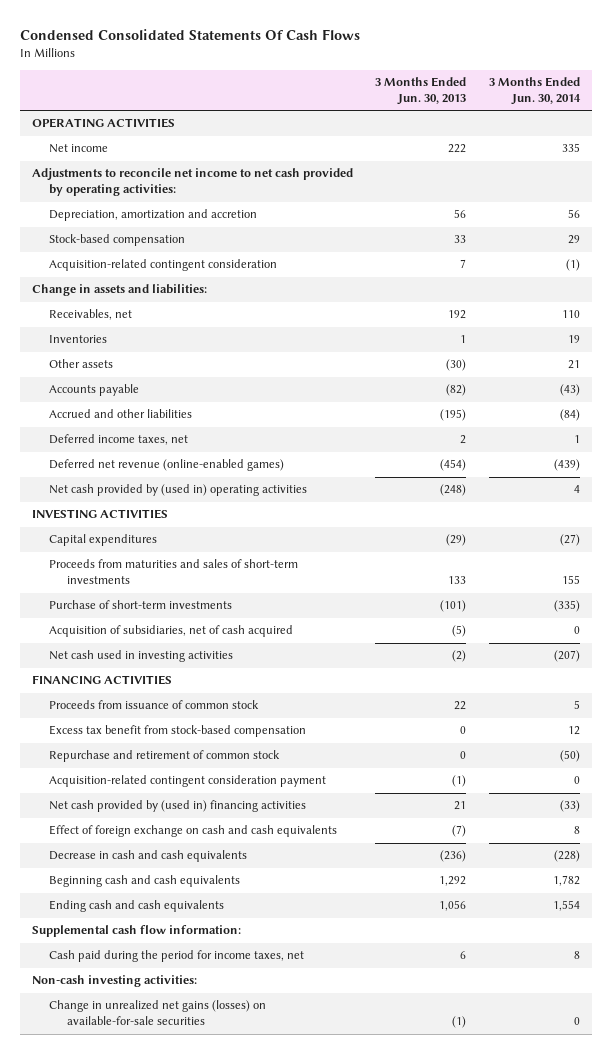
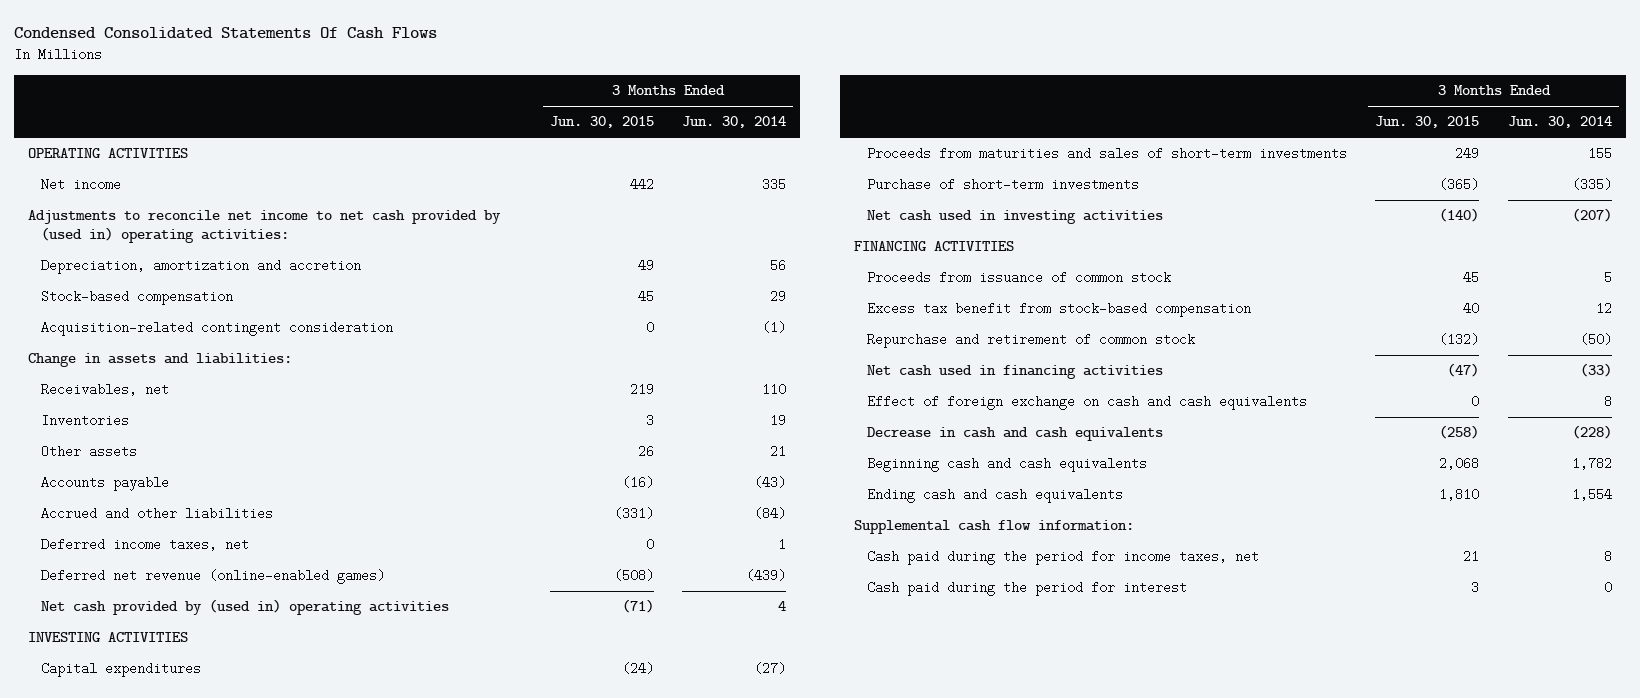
[375,77,467,106] 3 Months Ended Jun. 30, 2013 -> none
none -> [549,116,654,129] Jun. 30, 2015
[31,168,353,197] Adjustments to reconcile net income to net cash provided by operating activities: -> [28,210,502,244] Adjustments to reconcile net income to net cash provided by (used in) operating activities:
[49,625,294,638] Acquisition of subsidiaries, net of cash acquired -> none
[49,775,327,788] Acquisition-related contingent consideration payment -> none
[49,800,307,813] Net cash provided by (used in) financing activities -> [866,365,1163,380] Net cash used in financing activities
[31,975,197,988] Non-cash investing activities: -> none
[49,1000,267,1026] Change in unrealized net gains (losses) on available-for-sale securities -> none
none -> [866,581,1187,597] Cash paid during the period for interest

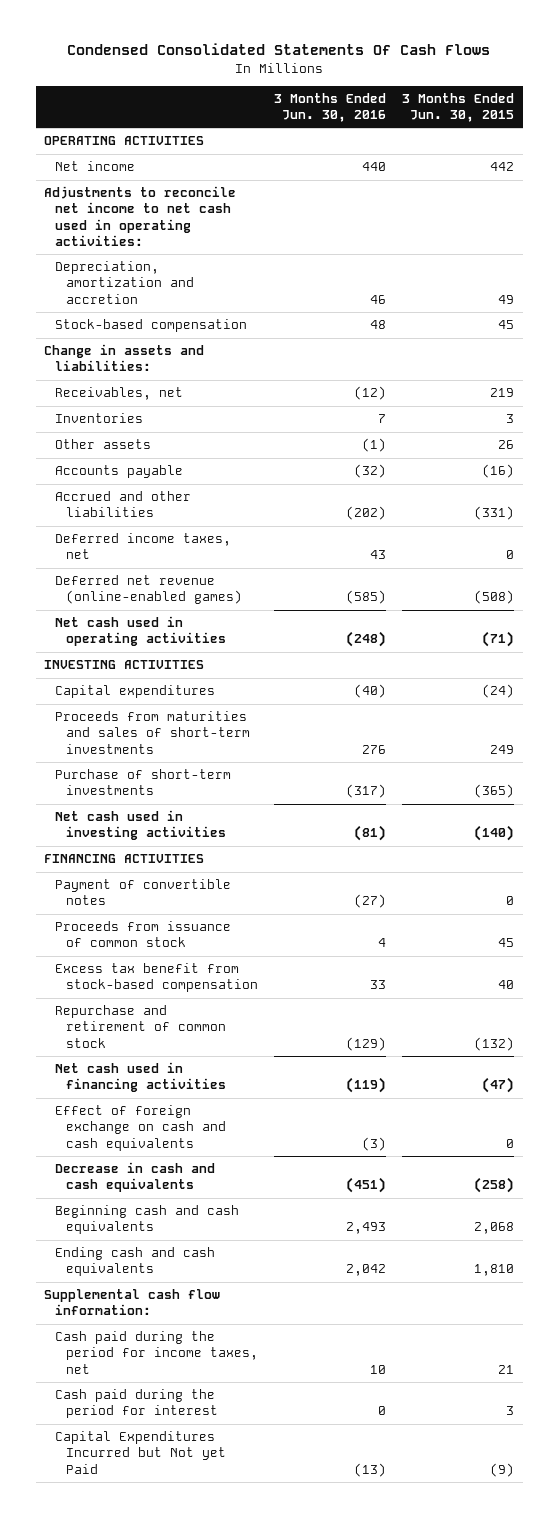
[682,116,787,129] Jun. 30, 2014 -> none
none -> [273,92,386,123] 3 Months Ended Jun. 30, 2016
[28,210,502,244] Adjustments to reconcile net income to net cash provided by (used in) operating activities: -> [43,186,236,246] Adjustments to reconcile net income to net cash used in operating activities:
[41,321,394,337] Acquisition-related contingent consideration -> none
[41,599,450,616] Net cash provided by (used in) operating activities -> [54,616,226,647] Net cash used in operating activities
none -> [54,879,231,906] Payment of convertible notes
none -> [54,1431,226,1474] Capital Expenditures Incurred but Not yet Paid

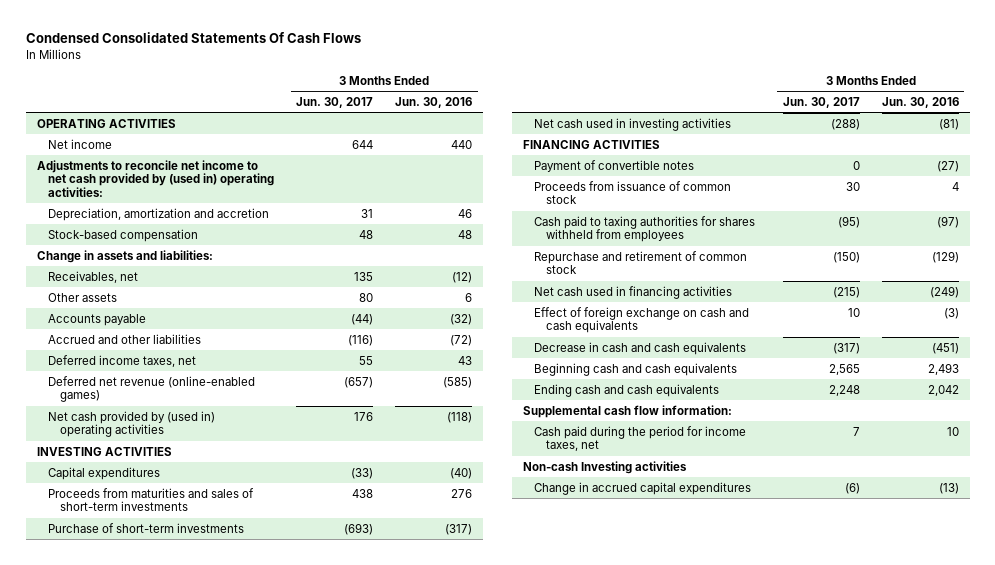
[402,92,515,123] 3 Months Ended Jun. 30, 2015 -> none
none -> [296,97,374,109] Jun. 30, 2017
[43,186,236,246] Adjustments to reconcile net income to net cash used in operating activities: -> [36,159,275,197] Adjustments to reconcile net income to net cash provided by (used in) operating activities:
[54,413,143,424] Inventories -> none
[361,438,386,453] (1) -> [465,292,473,302] 6
[345,506,386,521] (202) -> [450,334,473,346] (72)
[54,616,226,647] Net cash used in operating activities -> [48,410,216,438] Net cash provided by (used in) operating activities
[345,631,386,648] (248) -> [447,411,473,423] (118)
[54,963,258,993] Excess tax benefit from stock-based compensation -> none
none -> [534,215,756,243] Cash paid to taxing authorities for shares withheld from employees
[345,1077,386,1094] (119) -> [929,285,959,298] (249)
[54,1389,218,1419] Cash paid during the period for interest -> none
none -> [522,460,687,474] Non-cash Investing activities
[54,1431,226,1474] Capital Expenditures Incurred but Not yet Paid -> [534,481,752,495] Change in accrued capital expenditures

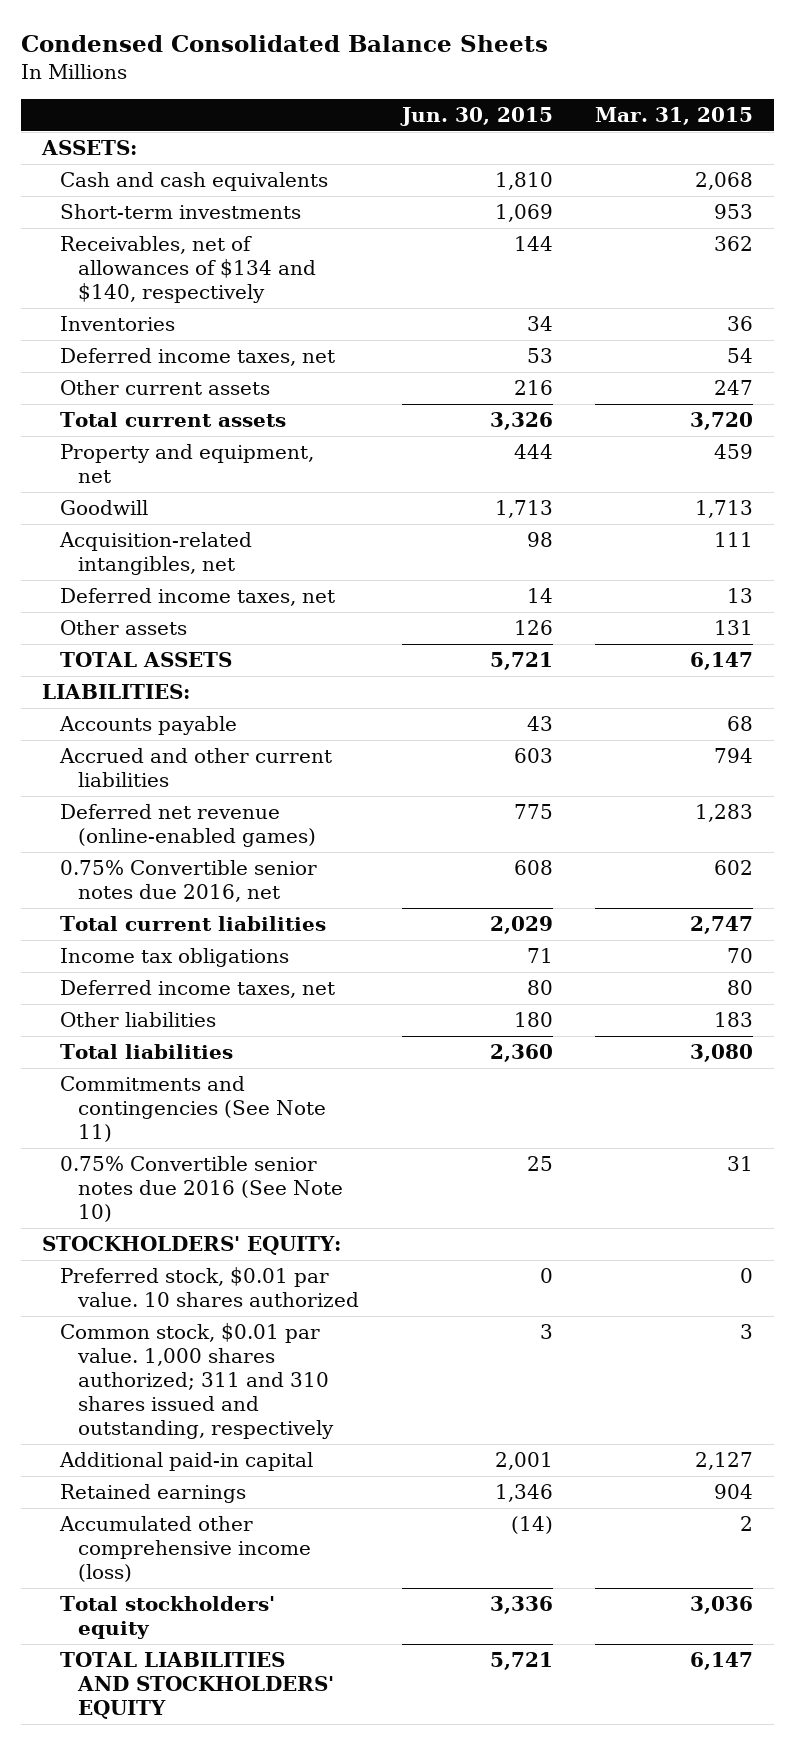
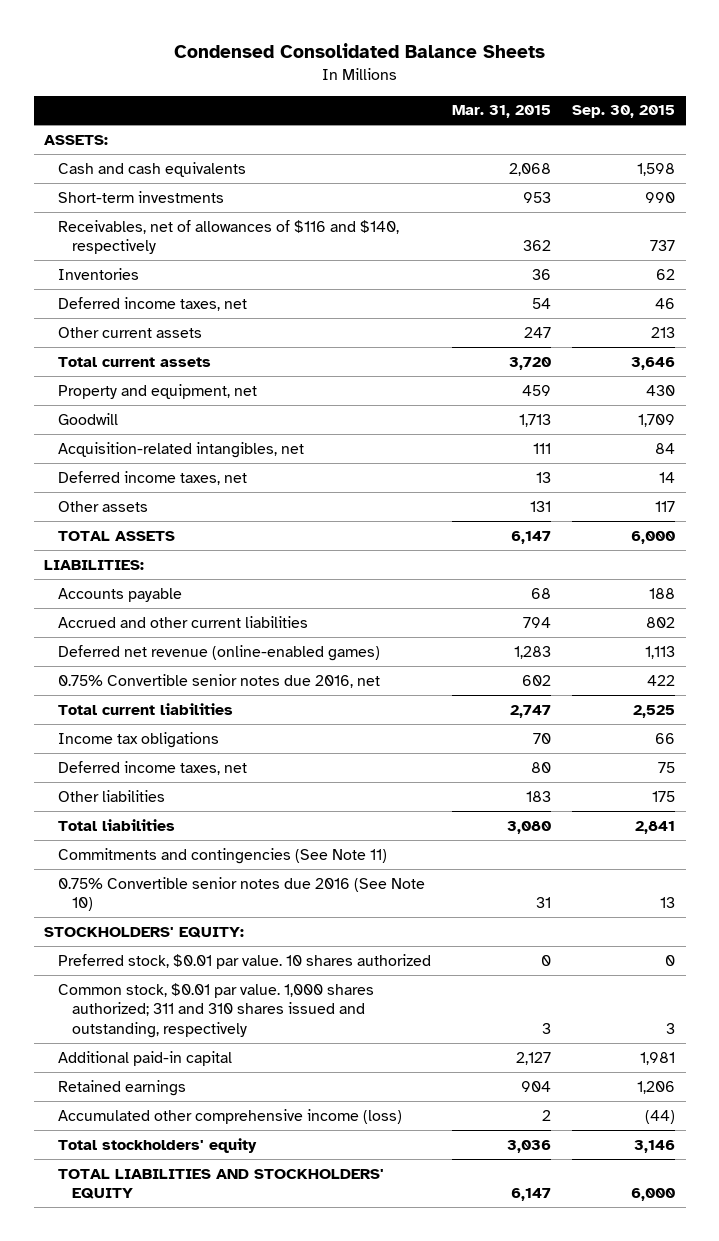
[399,107,553,127] Jun. 30, 2015 -> none
none -> [572,105,676,119] Sep. 30, 2015
[60,236,317,304] Receivables, net of allowances of $134 and $140, respectively -> [58,219,400,255] Receivables, net of allowances of $116 and $140, respectively

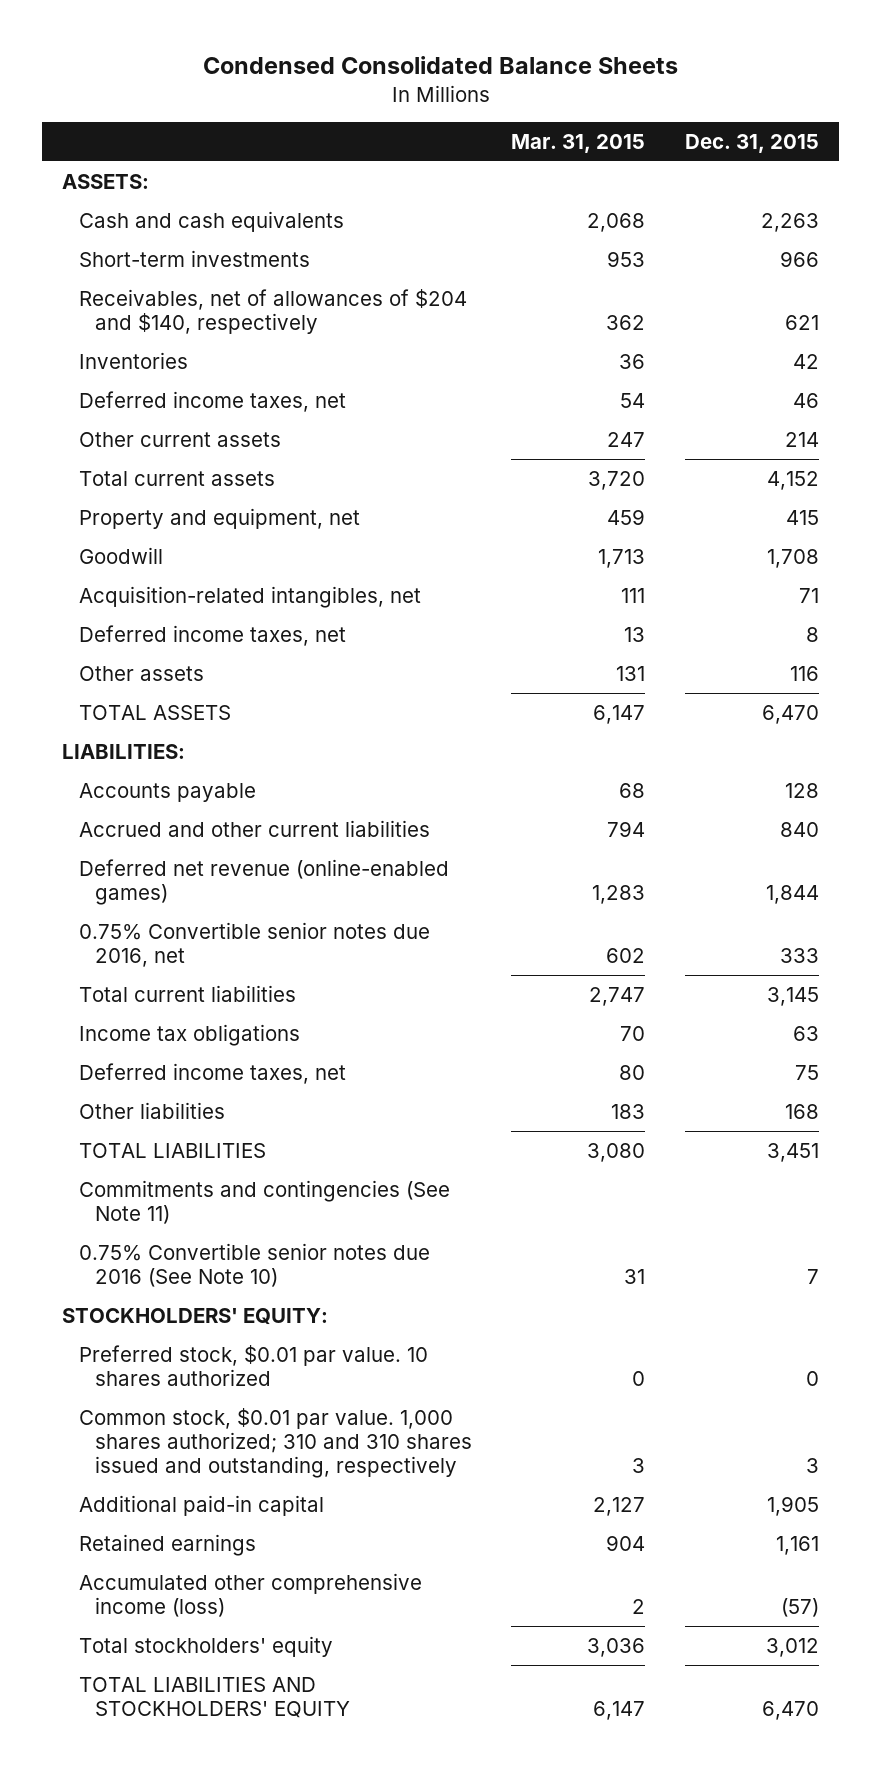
[572,105,676,119] Sep. 30, 2015 -> none
none -> [685,133,820,153] Dec. 31, 2015
[58,219,400,255] Receivables, net of allowances of $116 and $140, respectively -> [78,288,467,334] Receivables, net of allowances of $204 and $140, respectively
[58,818,176,831] Total liabilities -> [78,1142,266,1158] TOTAL LIABILITIES
[58,982,375,1038] Common stock, $0.01 par value. 1,000 shares authorized; 311 and 310 shares issued and outstanding, respectively -> [78,1407,472,1478] Common stock, $0.01 par value. 1,000 shares authorized; 310 and 310 shares issued and outstanding, respectively

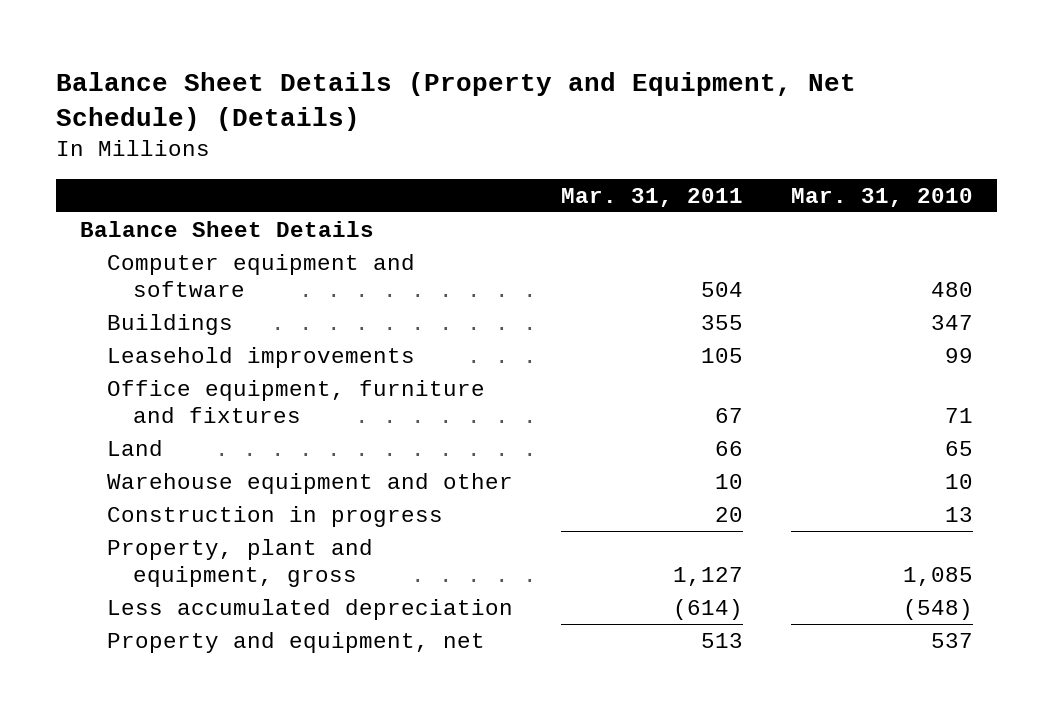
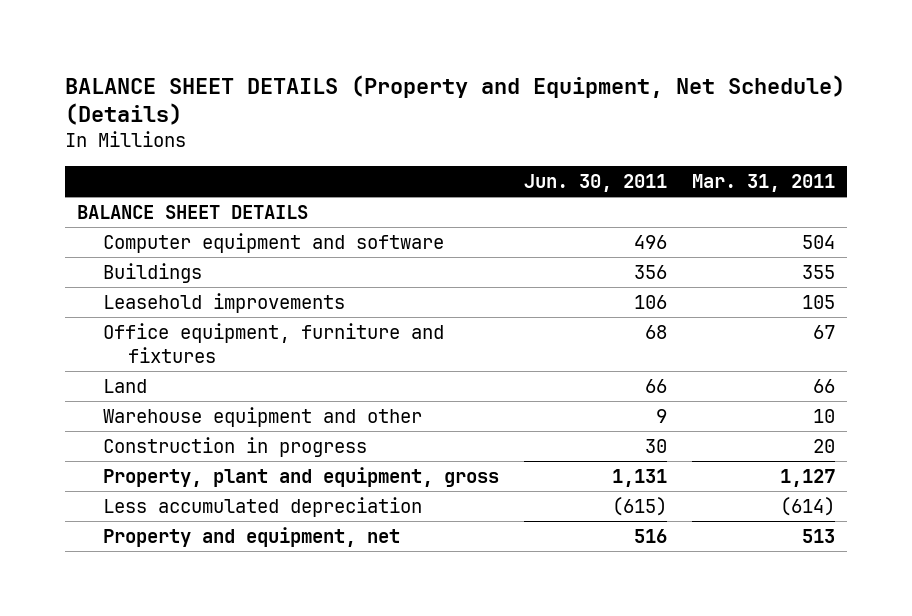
[56,72,857,131] Balance Sheet Details (Property and Equipment, Net Schedule) (Details) -> [64,74,845,126] BALANCE SHEET DETAILS (Property and Equipment, Net Schedule) (Details)
[791,187,974,207] Mar. 31, 2010 -> none
none -> [523,173,667,192] Jun. 30, 2011
[80,221,375,238] Balance Sheet Details -> [77,204,309,219] BALANCE SHEET DETAILS

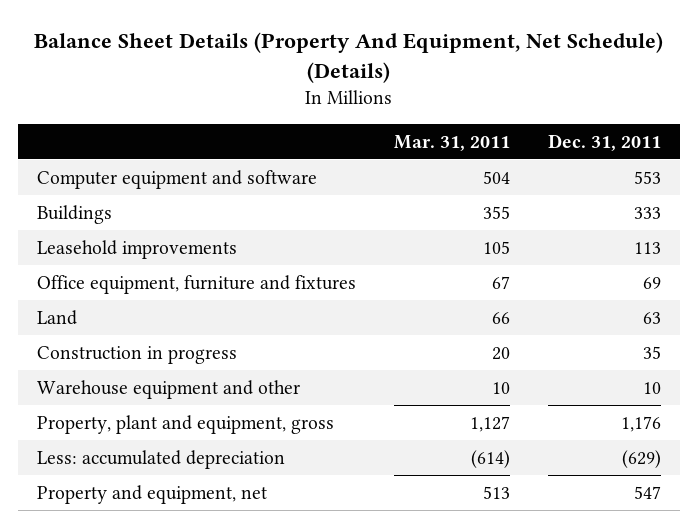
[64,74,845,126] BALANCE SHEET DETAILS (Property and Equipment, Net Schedule) (Details) -> [34,32,664,84] Balance Sheet Details (Property And Equipment, Net Schedule) (Details)
[523,173,667,192] Jun. 30, 2011 -> none
none -> [548,133,662,151] Dec. 31, 2011
[77,204,309,219] BALANCE SHEET DETAILS -> none
[102,406,422,427] Warehouse equipment and other -> [37,379,301,399] Warehouse equipment and other
[102,496,422,517] Less accumulated depreciation -> [37,449,286,469] Less: accumulated depreciation

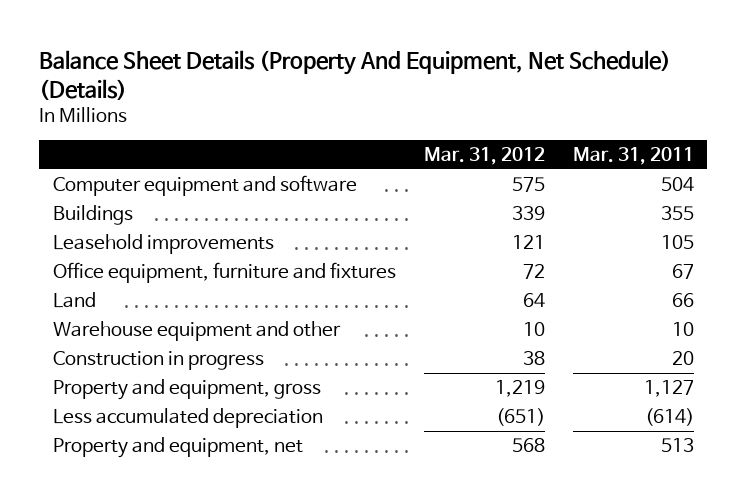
[548,133,662,151] Dec. 31, 2011 -> none
none -> [423,147,545,166] Mar. 31, 2012
[37,345,238,364] Construction in progress -> [53,350,265,370] Construction in progress
[37,414,335,434] Property, plant and equipment, gross -> [53,378,322,400] Property and equipment, gross
[37,449,286,469] Less: accumulated depreciation -> [53,407,324,428] Less accumulated depreciation

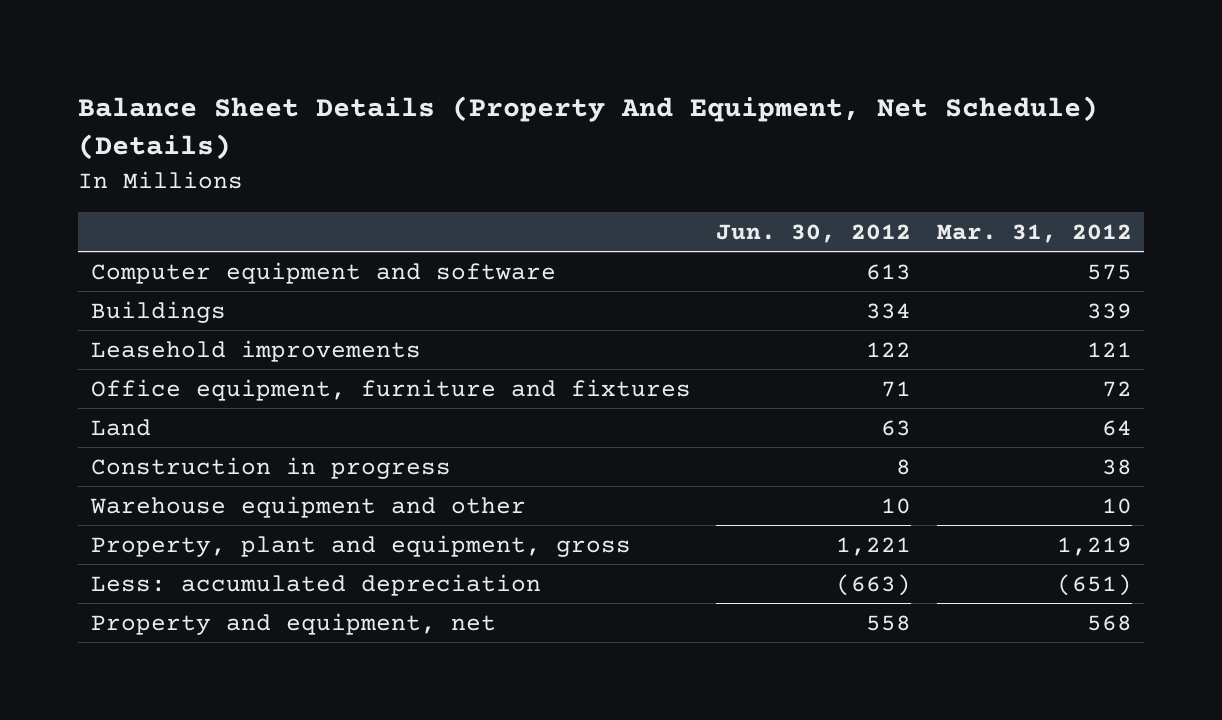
[572,147,694,166] Mar. 31, 2011 -> none
none -> [716,223,912,243] Jun. 30, 2012
[53,320,342,341] Warehouse equipment and other -> [89,495,526,518] Warehouse equipment and other
[53,378,322,400] Property and equipment, gross -> [90,534,631,557] Property, plant and equipment, gross
[53,407,324,428] Less accumulated depreciation -> [90,573,541,596] Less: accumulated depreciation

